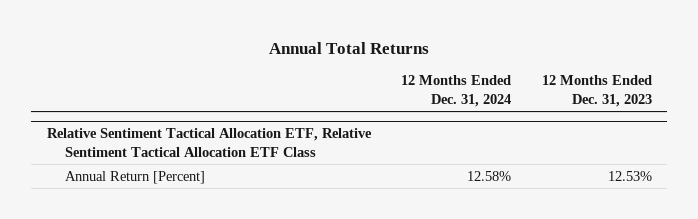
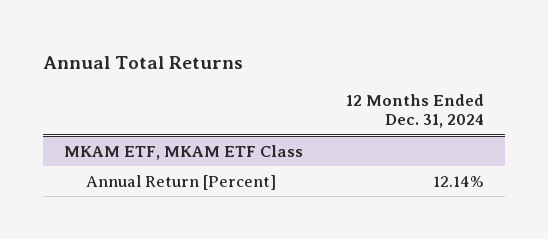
[541,75,652,108] 12 Months Ended Dec. 31, 2023 -> none
[46,128,372,157] Relative Sentiment Tactical Allocation ETF, Relative Sentiment Tactical Allocation ETF Class -> none
none -> [64,144,304,160] MKAM ETF, MKAM ETF Class
[467,170,512,181] 12.58% -> [432,175,484,187] 12.14%

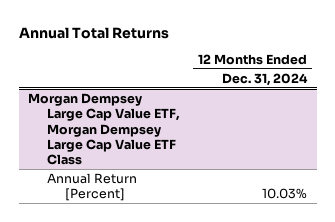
[64,144,304,160] MKAM ETF, MKAM ETF Class -> none
none -> [28,92,180,166] Morgan Dempsey Large Cap Value ETF, Morgan Dempsey Large Cap Value ETF Class
[432,175,484,187] 12.14% -> [262,188,308,200] 10.03%

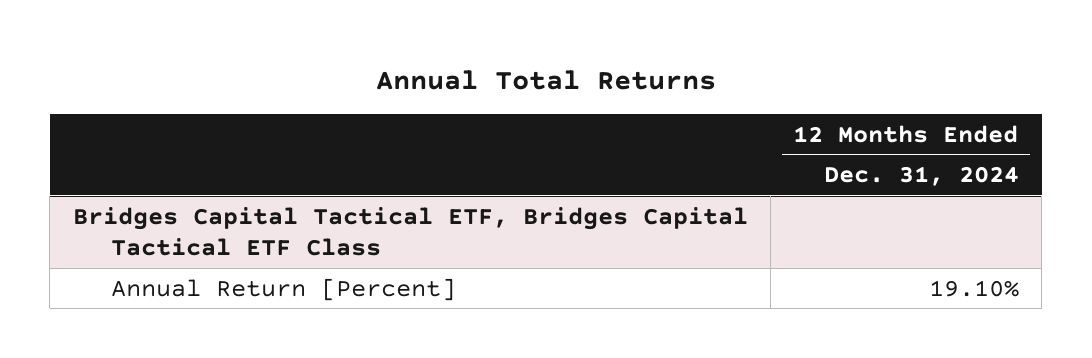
[28,92,180,166] Morgan Dempsey Large Cap Value ETF, Morgan Dempsey Large Cap Value ETF Class -> none
none -> [72,206,748,257] Bridges Capital Tactical ETF, Bridges Capital Tactical ETF Class
[262,188,308,200] 10.03% -> [928,279,1019,297] 19.10%

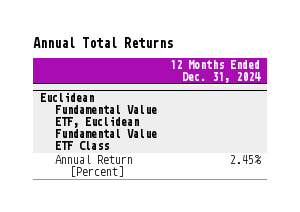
[72,206,748,257] Bridges Capital Tactical ETF, Bridges Capital Tactical ETF Class -> none
none -> [39,92,157,151] Euclidean Fundamental Value ETF, Euclidean Fundamental Value ETF Class
[928,279,1019,297] 19.10% -> [230,155,263,165] 2.45%

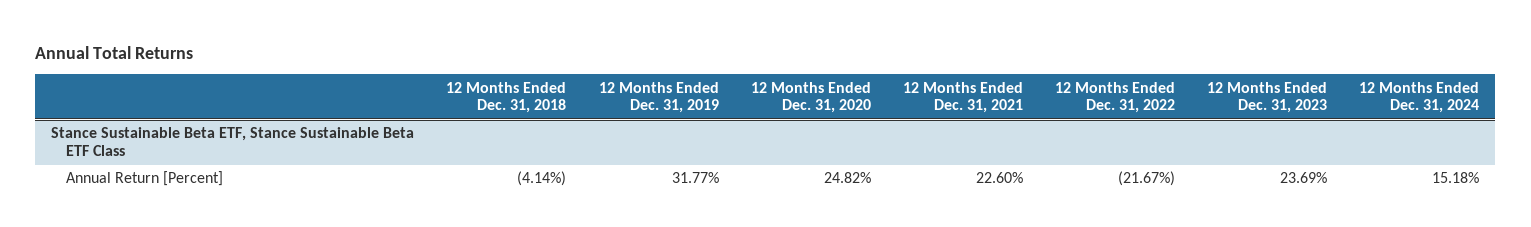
none -> [446,81,567,114] 12 Months Ended Dec. 31, 2018
none -> [598,81,719,114] 12 Months Ended Dec. 31, 2019
none -> [750,81,871,114] 12 Months Ended Dec. 31, 2020
none -> [902,81,1023,114] 12 Months Ended Dec. 31, 2021
none -> [1054,81,1175,114] 12 Months Ended Dec. 31, 2022
none -> [1207,81,1328,114] 12 Months Ended Dec. 31, 2023
[39,92,157,151] Euclidean Fundamental Value ETF, Euclidean Fundamental Value ETF Class -> none
none -> [51,127,415,157] Stance Sustainable Beta ETF, Stance Sustainable Beta ETF Class
[230,155,263,165] 2.45% -> [1432,172,1480,184] 15.18%

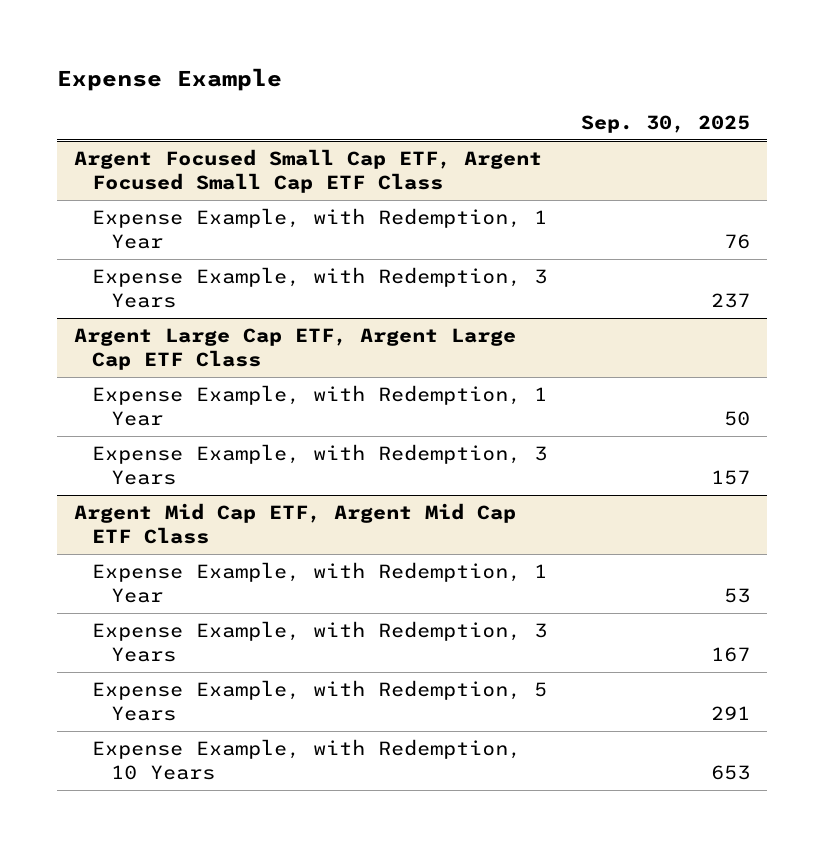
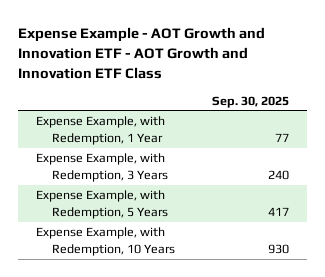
[56,67,282,91] Expense Example -> [18,27,266,79] Expense Example - AOT Growth and Innovation ETF - AOT Growth and Innovation ETF Class
[73,149,542,193] Argent Focused Small Cap ETF, Argent Focused Small Cap ETF Class -> none
[73,328,516,370] Argent Large Cap ETF, Argent Large Cap ETF Class -> none
[92,385,548,426] Expense Example, with Redemption, 1 Year -> none
[92,444,548,485] Expense Example, with Redemption, 3 Years -> none
[73,503,516,544] Argent Mid Cap ETF, Argent Mid Cap ETF Class -> none
[92,562,548,603] Expense Example, with Redemption, 1 Year -> none
[92,621,548,662] Expense Example, with Redemption, 3 Years -> none
[724,233,751,249] 76 -> [274,132,289,142] 77
[711,292,751,308] 237 -> [267,169,289,180] 240
[711,705,751,720] 291 -> [267,206,289,216] 417
[711,764,751,780] 653 -> [267,243,289,254] 930

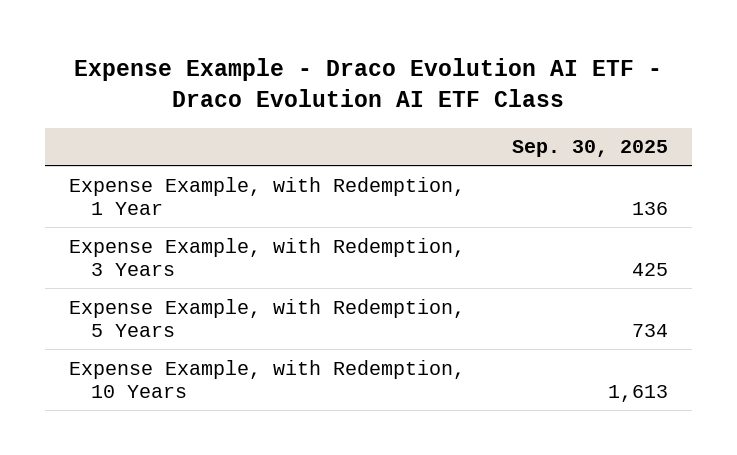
[18,27,266,79] Expense Example - AOT Growth and Innovation ETF - AOT Growth and Innovation ETF Class -> [74,58,663,108] Expense Example - Draco Evolution AI ETF - Draco Evolution AI ETF Class
[274,132,289,142] 77 -> [632,201,669,215] 136
[267,169,289,180] 240 -> [632,262,669,276] 425
[267,206,289,216] 417 -> [632,323,669,337] 734
[267,243,289,254] 930 -> [608,384,669,402] 1,613

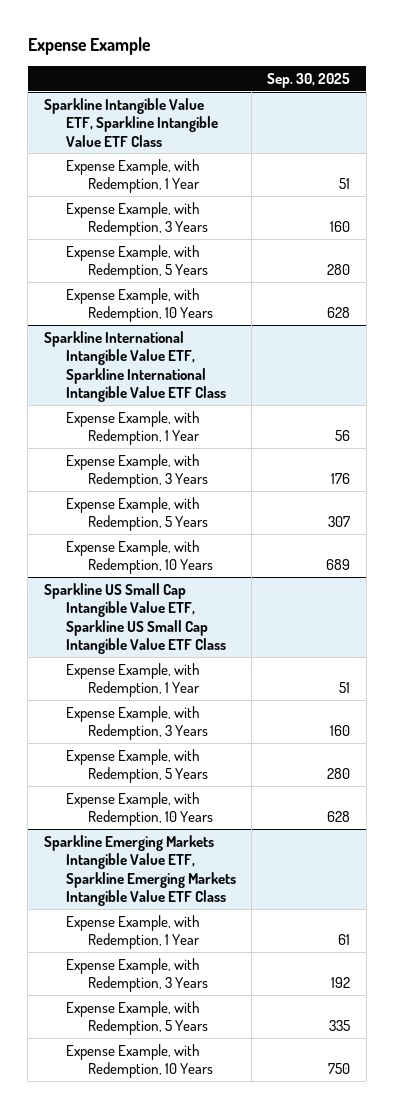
[74,58,663,108] Expense Example - Draco Evolution AI ETF - Draco Evolution AI ETF Class -> [27,37,150,56] Expense Example
none -> [43,97,218,147] Sparkline Intangible Value ETF, Sparkline Intangible Value ETF Class
[632,201,669,215] 136 -> [339,178,351,190] 51
[632,262,669,276] 425 -> [330,221,351,233] 160
[632,323,669,337] 734 -> [327,264,351,276] 280
[608,384,669,402] 1,613 -> [327,307,351,319] 628
none -> [43,330,226,403] Sparkline International Intangible Value ETF, Sparkline International Intangible Value ETF Class
none -> [65,410,200,446] Expense Example, with Redemption, 1 Year
none -> [65,453,208,489] Expense Example, with Redemption, 3 Years
none -> [65,496,208,532] Expense Example, with Redemption, 5 Years
none -> [65,539,213,575] Expense Example, with Redemption, 10 Years
none -> [43,582,226,655] Sparkline US Small Cap Intangible Value ETF, Sparkline US Small Cap Intangible Value ETF Class
none -> [65,662,200,698] Expense Example, with Redemption, 1 Year
none -> [65,705,208,741] Expense Example, with Redemption, 3 Years
none -> [65,748,208,784] Expense Example, with Redemption, 5 Years
none -> [65,791,213,827] Expense Example, with Redemption, 10 Years
none -> [43,834,236,907] Sparkline Emerging Markets Intangible Value ETF, Sparkline Emerging Markets Intangible Value ETF Class
none -> [65,914,200,950] Expense Example, with Redemption, 1 Year
none -> [65,957,208,993] Expense Example, with Redemption, 3 Years
none -> [65,1000,208,1036] Expense Example, with Redemption, 5 Years
none -> [65,1043,213,1079] Expense Example, with Redemption, 10 Years

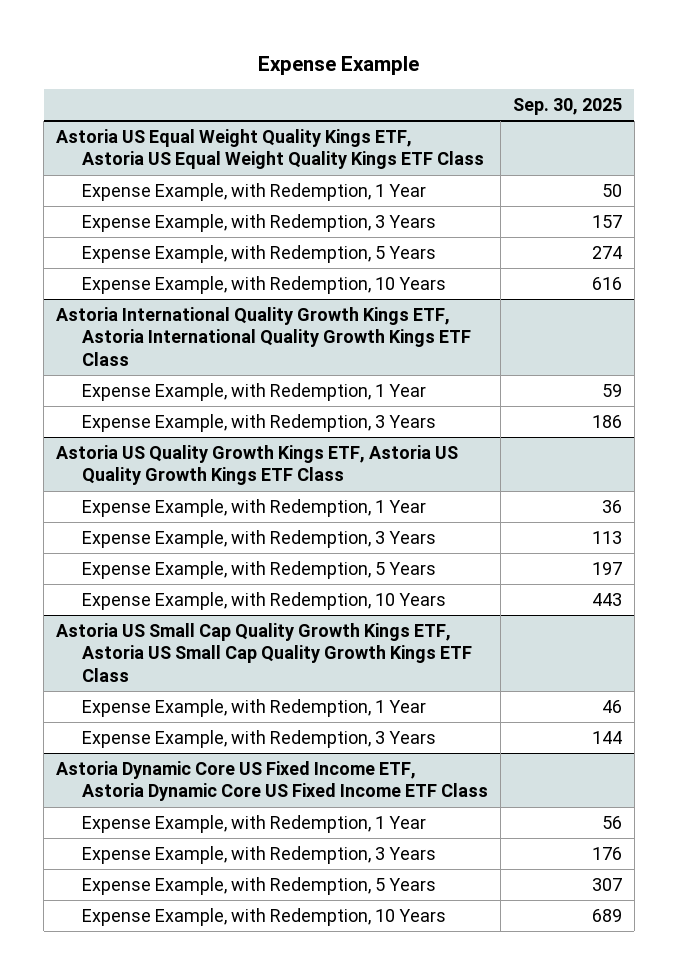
[43,97,218,147] Sparkline Intangible Value ETF, Sparkline Intangible Value ETF Class -> none
[43,330,226,403] Sparkline International Intangible Value ETF, Sparkline International Intangible Value ETF Class -> none
none -> [55,128,485,170] Astoria US Equal Weight Quality Kings ETF, Astoria US Equal Weight Quality Kings ETF Class
[339,178,351,190] 51 -> [602,183,623,197] 50
[330,221,351,233] 160 -> [592,214,623,228] 157
[327,264,351,276] 280 -> [592,245,623,259] 274
[327,307,351,319] 628 -> [592,276,623,290] 616
none -> [55,306,472,367] Astoria International Quality Growth Kings ETF, Astoria International Quality Growth Kings ETF Class
none -> [82,382,427,401] Expense Example, with Redemption, 1 Year
none -> [82,413,437,432] Expense Example, with Redemption, 3 Years
none -> [55,444,458,486] Astoria US Quality Growth Kings ETF, Astoria US Quality Growth Kings ETF Class
none -> [82,498,427,517] Expense Example, with Redemption, 1 Year
none -> [82,529,437,548] Expense Example, with Redemption, 3 Years
none -> [82,560,437,579] Expense Example, with Redemption, 5 Years
none -> [82,591,447,610] Expense Example, with Redemption, 10 Years
none -> [55,622,473,683] Astoria US Small Cap Quality Growth Kings ETF, Astoria US Small Cap Quality Growth Kings ETF Class
none -> [82,698,427,717] Expense Example, with Redemption, 1 Year
none -> [82,729,437,748] Expense Example, with Redemption, 3 Years
none -> [55,760,489,802] Astoria Dynamic Core US Fixed Income ETF, Astoria Dynamic Core US Fixed Income ETF Class
[43,582,226,655] Sparkline US Small Cap Intangible Value ETF, Sparkline US Small Cap Intangible Value ETF Class -> none
[65,662,200,698] Expense Example, with Redemption, 1 Year -> none
[65,705,208,741] Expense Example, with Redemption, 3 Years -> none
[65,748,208,784] Expense Example, with Redemption, 5 Years -> none
[65,791,213,827] Expense Example, with Redemption, 10 Years -> none
[43,834,236,907] Sparkline Emerging Markets Intangible Value ETF, Sparkline Emerging Markets Intangible Value ETF Class -> none
[65,914,200,950] Expense Example, with Redemption, 1 Year -> none
[65,957,208,993] Expense Example, with Redemption, 3 Years -> none
[65,1000,208,1036] Expense Example, with Redemption, 5 Years -> none
[65,1043,213,1079] Expense Example, with Redemption, 10 Years -> none

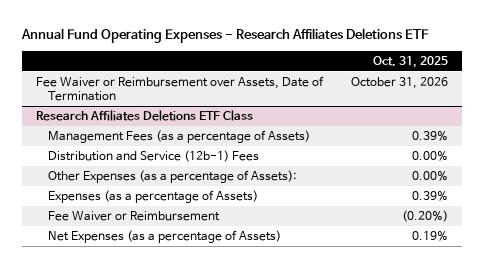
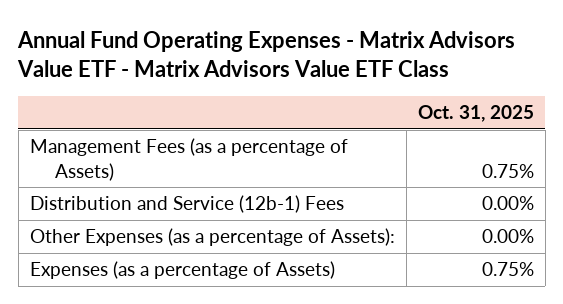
[20,28,429,44] Annual Fund Operating Expenses - Research Affiliates Deletions ETF -> [17,30,516,77] Annual Fund Operating Expenses - Matrix Advisors Value ETF - Matrix Advisors Value ETF Class
[35,75,324,102] Fee Waiver or Reimbursement over Assets, Date of Termination -> none
[35,109,253,121] Research Affiliates Deletions ETF Class -> none
[411,130,448,141] 0.39% -> [481,163,534,178] 0.75%
[47,210,220,221] Fee Waiver or Reimbursement -> none
[47,229,281,243] Net Expenses (as a percentage of Assets) -> none
[411,190,448,201] 0.39% -> [481,262,534,277] 0.75%

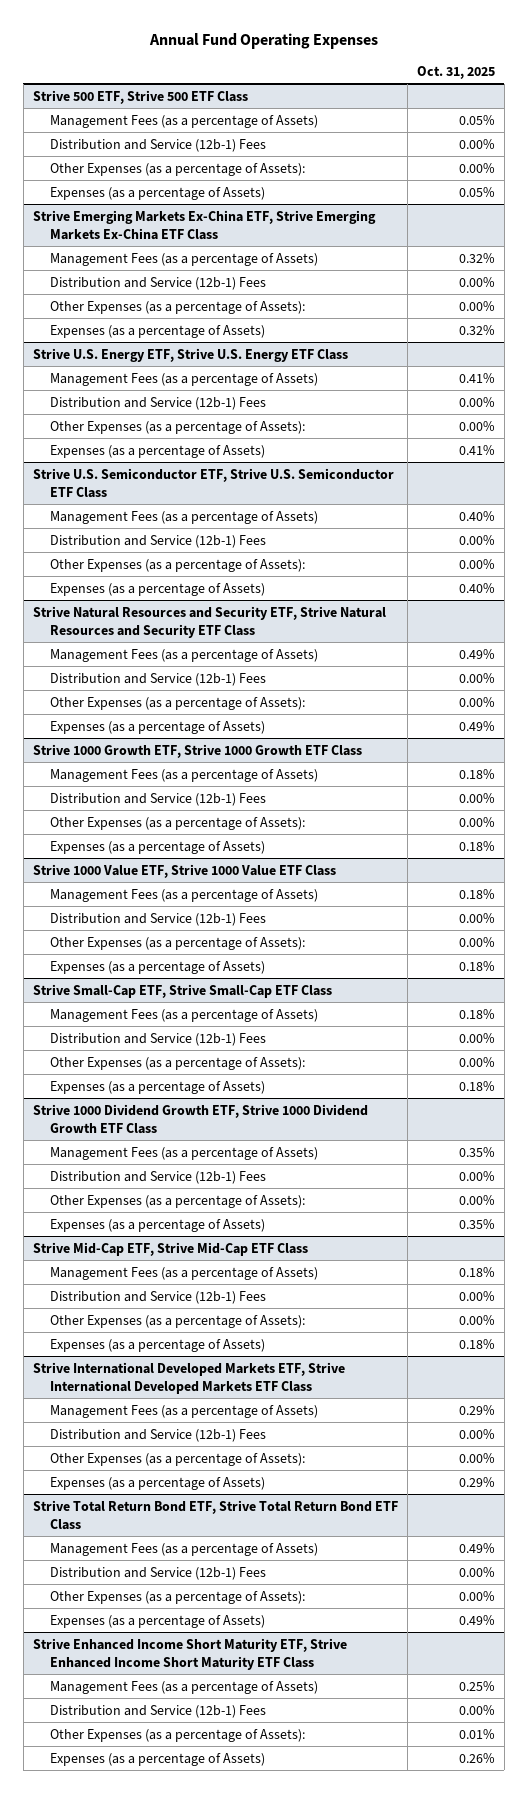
[17,30,516,77] Annual Fund Operating Expenses - Matrix Advisors Value ETF - Matrix Advisors Value ETF Class -> [148,32,378,49] Annual Fund Operating Expenses
none -> [32,89,248,104] Strive 500 ETF, Strive 500 ETF Class
[481,163,534,178] 0.75% -> [458,114,495,125] 0.05%
[481,262,534,277] 0.75% -> [458,186,495,197] 0.05%
none -> [32,209,376,240] Strive Emerging Markets Ex-China ETF, Strive Emerging Markets Ex-China ETF Class
none -> [50,252,319,266] Management Fees (as a percentage of Assets)
none -> [50,276,267,290] Distribution and Service (12b-1) Fees
none -> [50,300,306,314] Other Expenses (as a percentage of Assets):
none -> [50,324,266,338] Expenses (as a percentage of Assets)
none -> [32,347,348,362] Strive U.S. Energy ETF, Strive U.S. Energy ETF Class
none -> [50,372,319,386] Management Fees (as a percentage of Assets)
none -> [50,396,267,410] Distribution and Service (12b-1) Fees
none -> [50,420,306,434] Other Expenses (as a percentage of Assets):
none -> [50,444,266,458] Expenses (as a percentage of Assets)
none -> [32,467,394,498] Strive U.S. Semiconductor ETF, Strive U.S. Semiconductor ETF Class
none -> [50,510,319,524] Management Fees (as a percentage of Assets)
none -> [50,534,267,548] Distribution and Service (12b-1) Fees
none -> [50,558,306,572] Other Expenses (as a percentage of Assets):
none -> [50,582,266,596] Expenses (as a percentage of Assets)
none -> [32,605,386,638] Strive Natural Resources and Security ETF, Strive Natural Resources and Security ETF Class
none -> [50,648,319,662] Management Fees (as a percentage of Assets)
none -> [50,672,267,686] Distribution and Service (12b-1) Fees
none -> [50,696,306,710] Other Expenses (as a percentage of Assets):
none -> [50,720,266,734] Expenses (as a percentage of Assets)
none -> [32,743,362,758] Strive 1000 Growth ETF, Strive 1000 Growth ETF Class
none -> [50,768,319,782] Management Fees (as a percentage of Assets)
none -> [50,792,267,806] Distribution and Service (12b-1) Fees
none -> [50,816,306,830] Other Expenses (as a percentage of Assets):
none -> [50,840,266,854] Expenses (as a percentage of Assets)
none -> [32,863,336,878] Strive 1000 Value ETF, Strive 1000 Value ETF Class
none -> [50,888,319,902] Management Fees (as a percentage of Assets)
none -> [50,912,267,926] Distribution and Service (12b-1) Fees
none -> [50,936,306,950] Other Expenses (as a percentage of Assets):
none -> [50,960,266,974] Expenses (as a percentage of Assets)
none -> [32,983,332,998] Strive Small-Cap ETF, Strive Small-Cap ETF Class
none -> [50,1008,319,1022] Management Fees (as a percentage of Assets)
none -> [50,1032,267,1046] Distribution and Service (12b-1) Fees
none -> [50,1056,306,1070] Other Expenses (as a percentage of Assets):
none -> [50,1080,266,1094] Expenses (as a percentage of Assets)
none -> [32,1103,368,1134] Strive 1000 Dividend Growth ETF, Strive 1000 Dividend Growth ETF Class
none -> [50,1146,319,1160] Management Fees (as a percentage of Assets)
none -> [50,1170,267,1184] Distribution and Service (12b-1) Fees
none -> [50,1194,306,1208] Other Expenses (as a percentage of Assets):
none -> [50,1218,266,1232] Expenses (as a percentage of Assets)
none -> [32,1241,308,1256] Strive Mid-Cap ETF, Strive Mid-Cap ETF Class
none -> [50,1266,319,1280] Management Fees (as a percentage of Assets)
none -> [50,1290,267,1304] Distribution and Service (12b-1) Fees
none -> [50,1314,306,1328] Other Expenses (as a percentage of Assets):
none -> [50,1338,266,1352] Expenses (as a percentage of Assets)
none -> [32,1361,345,1394] Strive International Developed Markets ETF, Strive International Developed Markets ETF Class
none -> [50,1404,319,1418] Management Fees (as a percentage of Assets)
none -> [50,1428,267,1442] Distribution and Service (12b-1) Fees
none -> [50,1452,306,1466] Other Expenses (as a percentage of Assets):
none -> [50,1476,266,1490] Expenses (as a percentage of Assets)
none -> [32,1499,398,1530] Strive Total Return Bond ETF, Strive Total Return Bond ETF Class
none -> [50,1542,319,1556] Management Fees (as a percentage of Assets)
none -> [50,1566,267,1580] Distribution and Service (12b-1) Fees
none -> [50,1590,306,1604] Other Expenses (as a percentage of Assets):
none -> [50,1614,266,1628] Expenses (as a percentage of Assets)
none -> [32,1637,347,1670] Strive Enhanced Income Short Maturity ETF, Strive Enhanced Income Short Maturity ETF Class
none -> [50,1680,319,1694] Management Fees (as a percentage of Assets)
none -> [50,1704,267,1718] Distribution and Service (12b-1) Fees
none -> [50,1728,306,1742] Other Expenses (as a percentage of Assets):
none -> [50,1752,266,1766] Expenses (as a percentage of Assets)

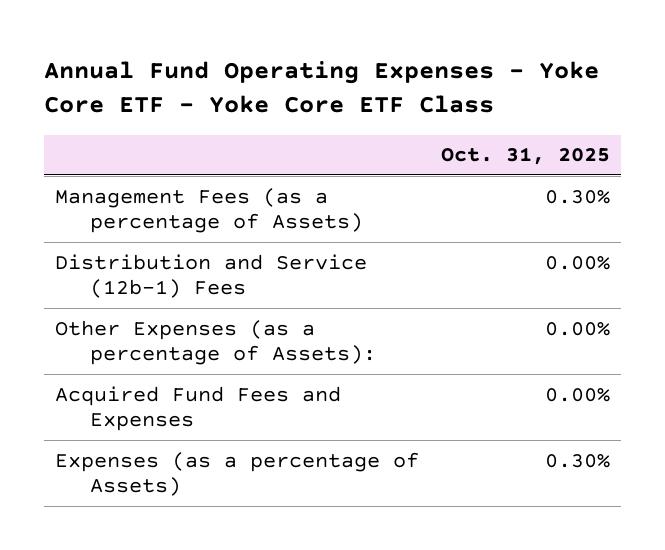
[148,32,378,49] Annual Fund Operating Expenses -> [44,61,600,114] Annual Fund Operating Expenses - Yoke Core ETF - Yoke Core ETF Class
[32,89,248,104] Strive 500 ETF, Strive 500 ETF Class -> none
[50,138,267,152] Distribution and Service (12b-1) Fees -> none
[50,162,306,176] Other Expenses (as a percentage of Assets): -> none
[50,186,266,200] Expenses (as a percentage of Assets) -> none
[32,209,376,240] Strive Emerging Markets Ex-China ETF, Strive Emerging Markets Ex-China ETF Class -> none
[50,252,319,266] Management Fees (as a percentage of Assets) -> none
[50,276,267,290] Distribution and Service (12b-1) Fees -> none
[50,300,306,314] Other Expenses (as a percentage of Assets): -> none
[50,324,266,338] Expenses (as a percentage of Assets) -> none
[32,347,348,362] Strive U.S. Energy ETF, Strive U.S. Energy ETF Class -> none
[50,372,319,386] Management Fees (as a percentage of Assets) -> none
[50,396,267,410] Distribution and Service (12b-1) Fees -> none
[50,420,306,434] Other Expenses (as a percentage of Assets): -> none
[50,444,266,458] Expenses (as a percentage of Assets) -> none
[32,467,394,498] Strive U.S. Semiconductor ETF, Strive U.S. Semiconductor ETF Class -> none
[50,510,319,524] Management Fees (as a percentage of Assets) -> none
[50,534,267,548] Distribution and Service (12b-1) Fees -> none
[50,558,306,572] Other Expenses (as a percentage of Assets): -> none
[50,582,266,596] Expenses (as a percentage of Assets) -> none
[32,605,386,638] Strive Natural Resources and Security ETF, Strive Natural Resources and Security ETF Class -> none
[50,648,319,662] Management Fees (as a percentage of Assets) -> none
[50,672,267,686] Distribution and Service (12b-1) Fees -> none
[50,696,306,710] Other Expenses (as a percentage of Assets): -> none
[50,720,266,734] Expenses (as a percentage of Assets) -> none
[32,743,362,758] Strive 1000 Growth ETF, Strive 1000 Growth ETF Class -> none
[50,768,319,782] Management Fees (as a percentage of Assets) -> none
[50,792,267,806] Distribution and Service (12b-1) Fees -> none
[50,816,306,830] Other Expenses (as a percentage of Assets): -> none
[50,840,266,854] Expenses (as a percentage of Assets) -> none
[32,863,336,878] Strive 1000 Value ETF, Strive 1000 Value ETF Class -> none
[50,888,319,902] Management Fees (as a percentage of Assets) -> none
[50,912,267,926] Distribution and Service (12b-1) Fees -> none
[50,936,306,950] Other Expenses (as a percentage of Assets): -> none
[50,960,266,974] Expenses (as a percentage of Assets) -> none
[32,983,332,998] Strive Small-Cap ETF, Strive Small-Cap ETF Class -> none
[50,1008,319,1022] Management Fees (as a percentage of Assets) -> none
[50,1032,267,1046] Distribution and Service (12b-1) Fees -> none
[50,1056,306,1070] Other Expenses (as a percentage of Assets): -> none
[50,1080,266,1094] Expenses (as a percentage of Assets) -> none
[32,1103,368,1134] Strive 1000 Dividend Growth ETF, Strive 1000 Dividend Growth ETF Class -> none
[50,1146,319,1160] Management Fees (as a percentage of Assets) -> none
[50,1170,267,1184] Distribution and Service (12b-1) Fees -> none
[50,1194,306,1208] Other Expenses (as a percentage of Assets): -> none
[50,1218,266,1232] Expenses (as a percentage of Assets) -> none
[32,1241,308,1256] Strive Mid-Cap ETF, Strive Mid-Cap ETF Class -> none
[50,1266,319,1280] Management Fees (as a percentage of Assets) -> none
[50,1290,267,1304] Distribution and Service (12b-1) Fees -> none
[50,1314,306,1328] Other Expenses (as a percentage of Assets): -> none
[50,1338,266,1352] Expenses (as a percentage of Assets) -> none
[32,1361,345,1394] Strive International Developed Markets ETF, Strive International Developed Markets ETF Class -> none
[50,1404,319,1418] Management Fees (as a percentage of Assets) -> none
[50,1428,267,1442] Distribution and Service (12b-1) Fees -> none
[50,1452,306,1466] Other Expenses (as a percentage of Assets): -> none
[50,1476,266,1490] Expenses (as a percentage of Assets) -> none
[32,1499,398,1530] Strive Total Return Bond ETF, Strive Total Return Bond ETF Class -> none
[50,1542,319,1556] Management Fees (as a percentage of Assets) -> none
[458,114,495,125] 0.05% -> [545,189,611,204] 0.30%
[32,1637,347,1670] Strive Enhanced Income Short Maturity ETF, Strive Enhanced Income Short Maturity ETF Class -> none
[50,1680,319,1694] Management Fees (as a percentage of Assets) -> none
[50,1704,267,1718] Distribution and Service (12b-1) Fees -> none
[50,1728,306,1742] Other Expenses (as a percentage of Assets): -> none
[50,1752,266,1766] Expenses (as a percentage of Assets) -> none
none -> [55,385,342,432] Acquired Fund Fees and Expenses
[458,1614,495,1625] 0.49% -> [545,453,611,468] 0.30%

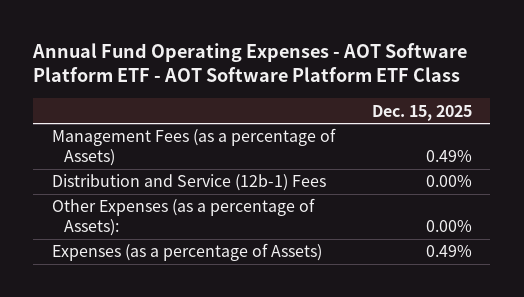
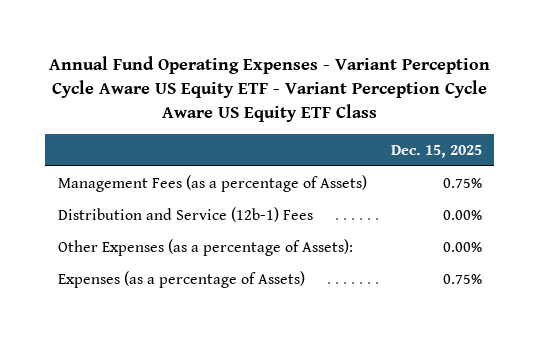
[32,42,468,83] Annual Fund Operating Expenses - AOT Software Platform ETF - AOT Software Platform ETF Class -> [48,55,490,123] Annual Fund Operating Expenses - Variant Perception Cycle Aware US Equity ETF - Variant Perception Cycle Aware US Equity ETF Class
[425,149,472,162] 0.49% -> [442,177,482,188] 0.75%
[425,245,472,258] 0.49% -> [442,273,482,284] 0.75%

